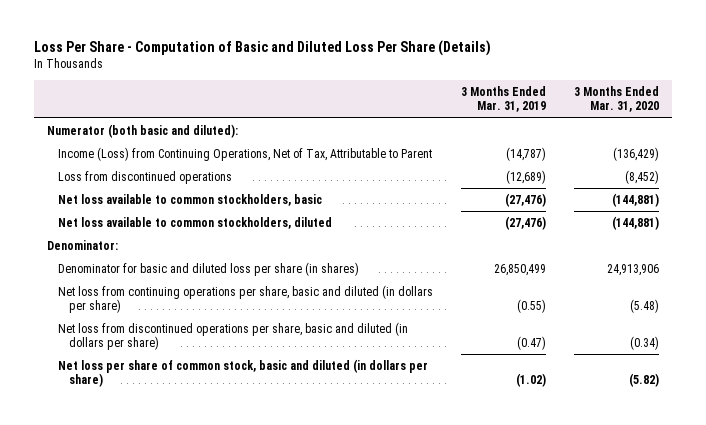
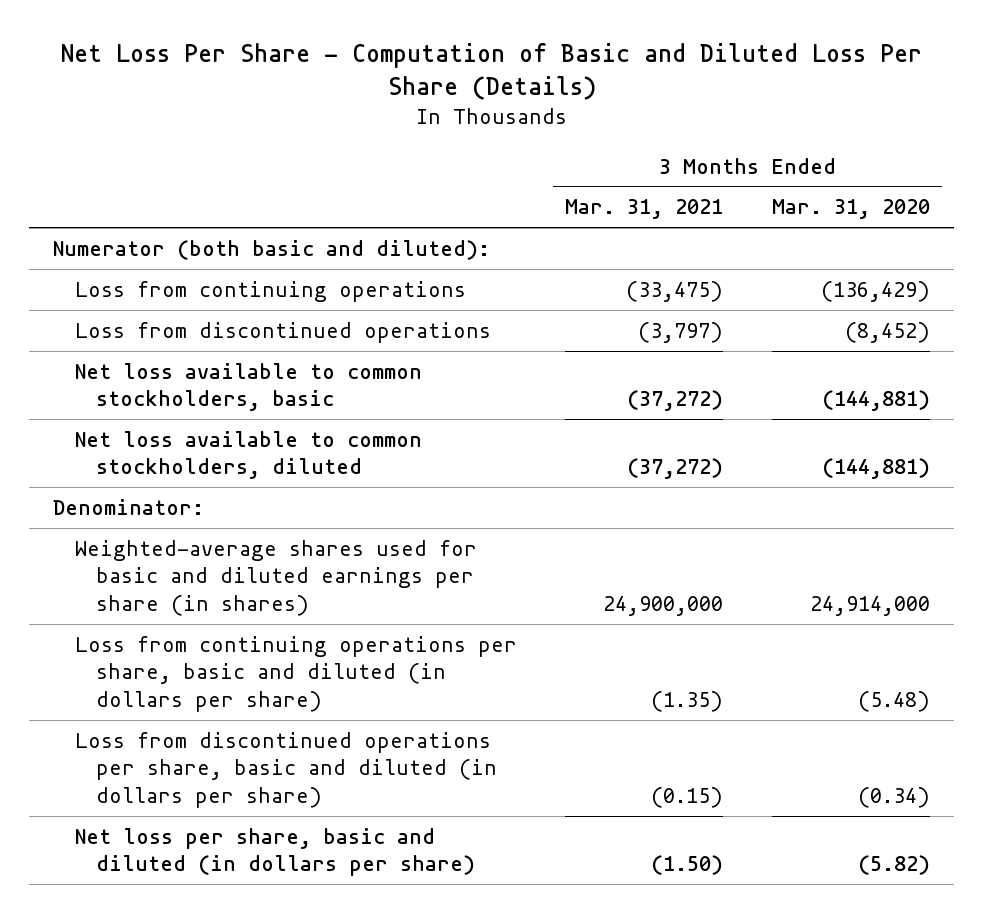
[33,40,491,57] Loss Per Share - Computation of Basic and Diluted Loss Per Share (Details) -> [60,43,922,101] Net Loss Per Share - Computation of Basic and Diluted Loss Per Share (Details)
[461,86,547,113] 3 Months Ended Mar. 31, 2019 -> none
none -> [565,199,724,220] Mar. 31, 2021
[58,146,433,161] Income (Loss) from Continuing Operations, Net of Tax, Attributable to Parent -> [74,280,466,302] Loss from continuing operations
[58,261,360,276] Denominator for basic and diluted loss per share (in shares) -> [74,539,477,617] Weighted-average shares used for basic and diluted earnings per share (in shares)
[606,263,659,276] 24,913,906 -> [809,596,930,617] 24,914,000
[58,284,434,314] Net loss from continuing operations per share, basic and diluted (in dollars per share) -> [74,635,517,713] Loss from continuing operations per share, basic and diluted (in dollars per share)
[58,321,409,351] Net loss from discontinued operations per share, basic and diluted (in dollars per share) -> [74,731,498,809] Loss from discontinued operations per share, basic and diluted (in dollars per share)
[58,358,429,388] Net loss per share of common stock, basic and diluted (in dollars per share) -> [74,827,476,877] Net loss per share, basic and diluted (in dollars per share)

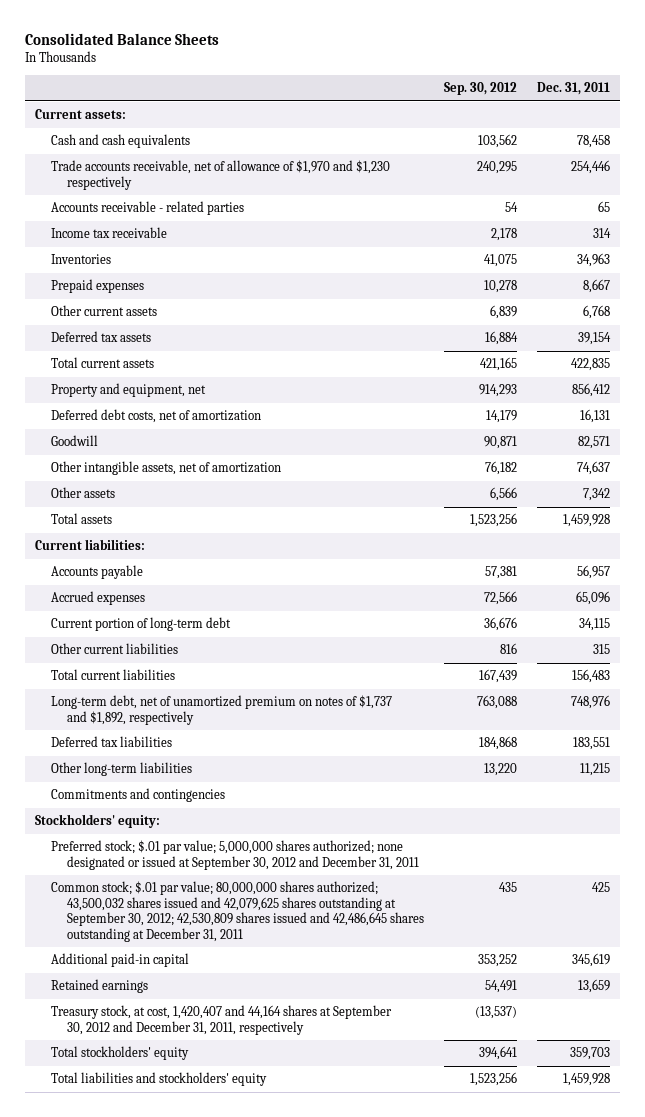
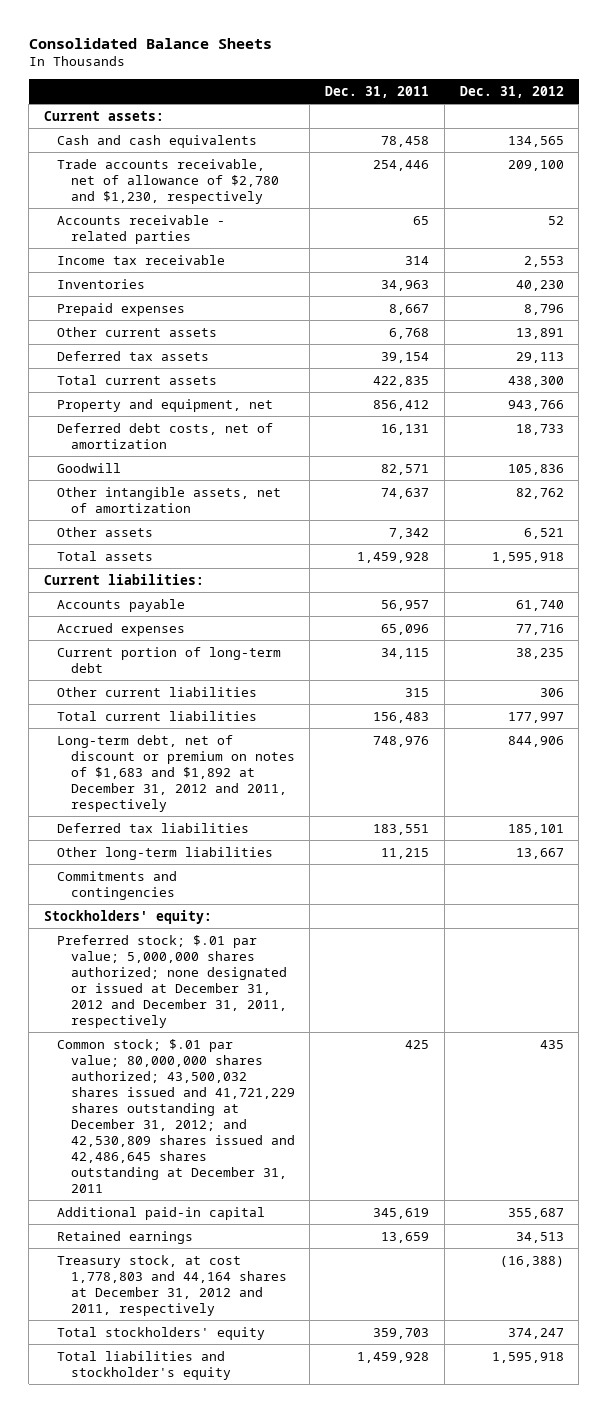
[443,81,517,95] Sep. 30, 2012 -> none
none -> [459,85,564,98] Dec. 31, 2012
[51,160,391,190] Trade accounts receivable, net of allowance of $1,970 and $1,230 respectively -> [57,158,279,204] Trade accounts receivable, net of allowance of $2,780 and $1,230, respectively
[51,695,393,725] Long-term debt, net of unamortized premium on notes of $1,737 and $1,892, respectively -> [57,734,295,812] Long-term debt, net of discount or premium on notes of $1,683 and $1,892 at December 31, 2012 and 2011, respectively
[51,840,420,870] Preferred stock; $.01 par value; 5,000,000 shares authorized; none designated or issued at September 30, 2012 and December 31, 2011 -> [57,934,287,1028] Preferred stock; $.01 par value; 5,000,000 shares authorized; none designated or issued at December 31, 2012 and December 31, 2011, respectively
[51,881,425,942] Common stock; $.01 par value; 80,000,000 shares authorized; 43,500,032 shares issued and 42,079,625 shares outstanding at September 30, 2012; 42,530,809 shares issued and 42,486,645 shares outstanding at December 31, 2011 -> [57,1038,295,1193] Common stock; $.01 par value; 80,000,000 shares authorized; 43,500,032 shares issued and 41,721,229 shares outstanding at December 31, 2012; and 42,530,809 shares issued and 42,486,645 shares outstanding at December 31, 2011
[51,1005,393,1035] Treasury stock, at cost, 1,420,407 and 44,164 shares at September 30, 2012 and December 31, 2011, respectively -> [57,1254,287,1316] Treasury stock, at cost 1,778,803 and 44,164 shares at December 31, 2012 and 2011, respectively
[51,1072,268,1087] Total liabilities and stockholders' equity -> [57,1350,231,1380] Total liabilities and stockholder's equity

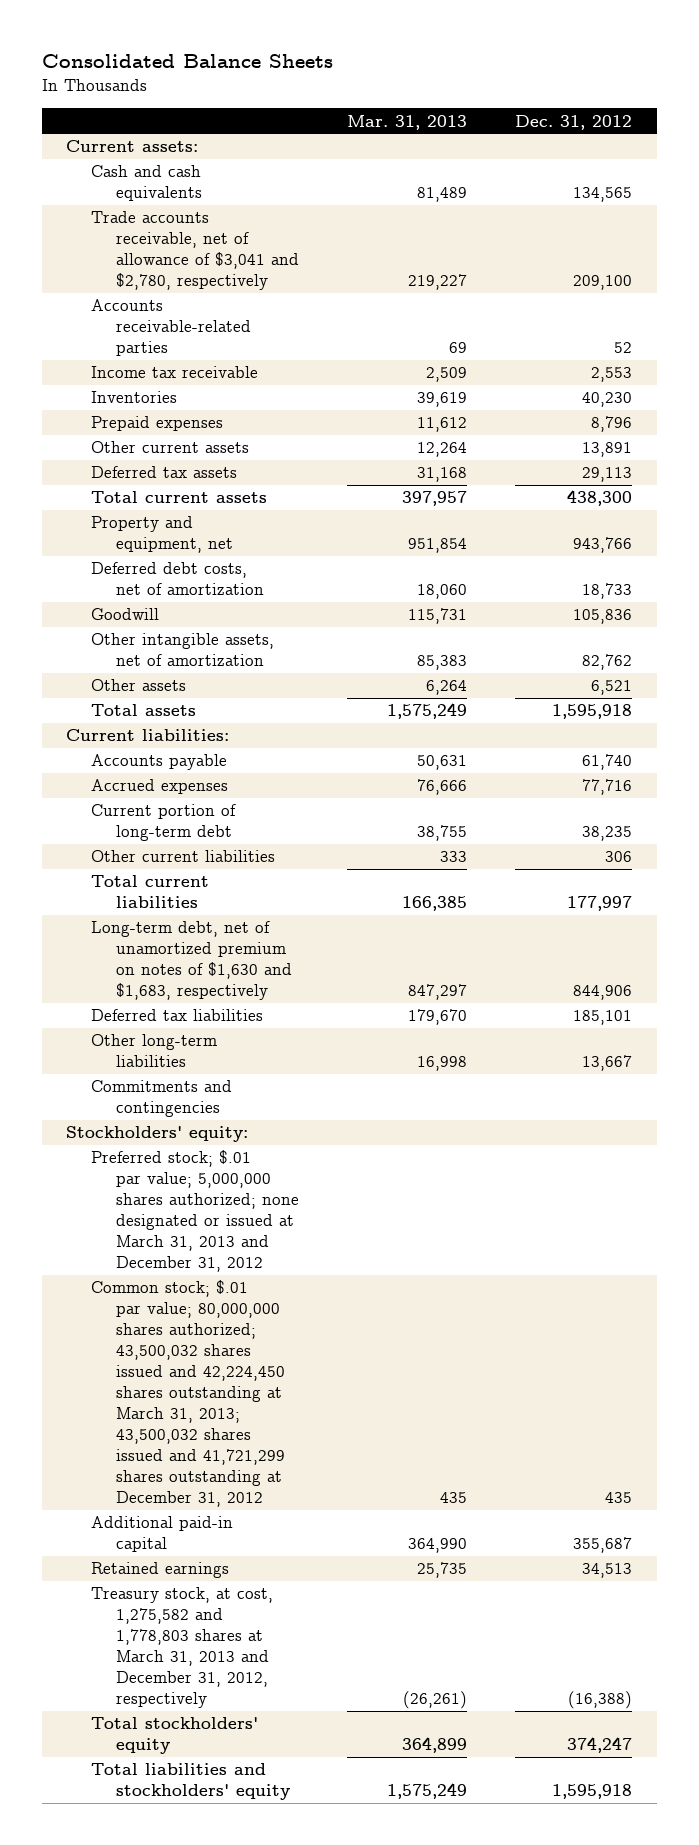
[325,85,430,98] Dec. 31, 2011 -> none
none -> [346,114,467,130] Mar. 31, 2013
[57,158,279,204] Trade accounts receivable, net of allowance of $2,780 and $1,230, respectively -> [90,211,299,291] Trade accounts receivable, net of allowance of $3,041 and $2,780, respectively
[57,214,226,244] Accounts receivable - related parties -> [90,299,251,357] Accounts receivable-related parties
[57,734,295,812] Long-term debt, net of discount or premium on notes of $1,683 and $1,892 at December 31, 2012 and 2011, respectively -> [90,921,292,1001] Long-term debt, net of unamortized premium on notes of $1,630 and $1,683, respectively
[57,934,287,1028] Preferred stock; $.01 par value; 5,000,000 shares authorized; none designated or issued at December 31, 2012 and December 31, 2011, respectively -> [90,1150,299,1273] Preferred stock; $.01 par value; 5,000,000 shares authorized; none designated or issued at March 31, 2013 and December 31, 2012
[57,1038,295,1193] Common stock; $.01 par value; 80,000,000 shares authorized; 43,500,032 shares issued and 41,721,229 shares outstanding at December 31, 2012; and 42,530,809 shares issued and 42,486,645 shares outstanding at December 31, 2011 -> [90,1280,285,1508] Common stock; $.01 par value; 80,000,000 shares authorized; 43,500,032 shares issued and 42,224,450 shares outstanding at March 31, 2013; 43,500,032 shares issued and 41,721,299 shares outstanding at December 31, 2012
[57,1254,287,1316] Treasury stock, at cost 1,778,803 and 44,164 shares at December 31, 2012 and 2011, respectively -> [90,1587,273,1709] Treasury stock, at cost, 1,275,582 and 1,778,803 shares at March 31, 2013 and December 31, 2012, respectively
[57,1350,231,1380] Total liabilities and stockholder's equity -> [90,1763,290,1801] Total liabilities and stockholders' equity

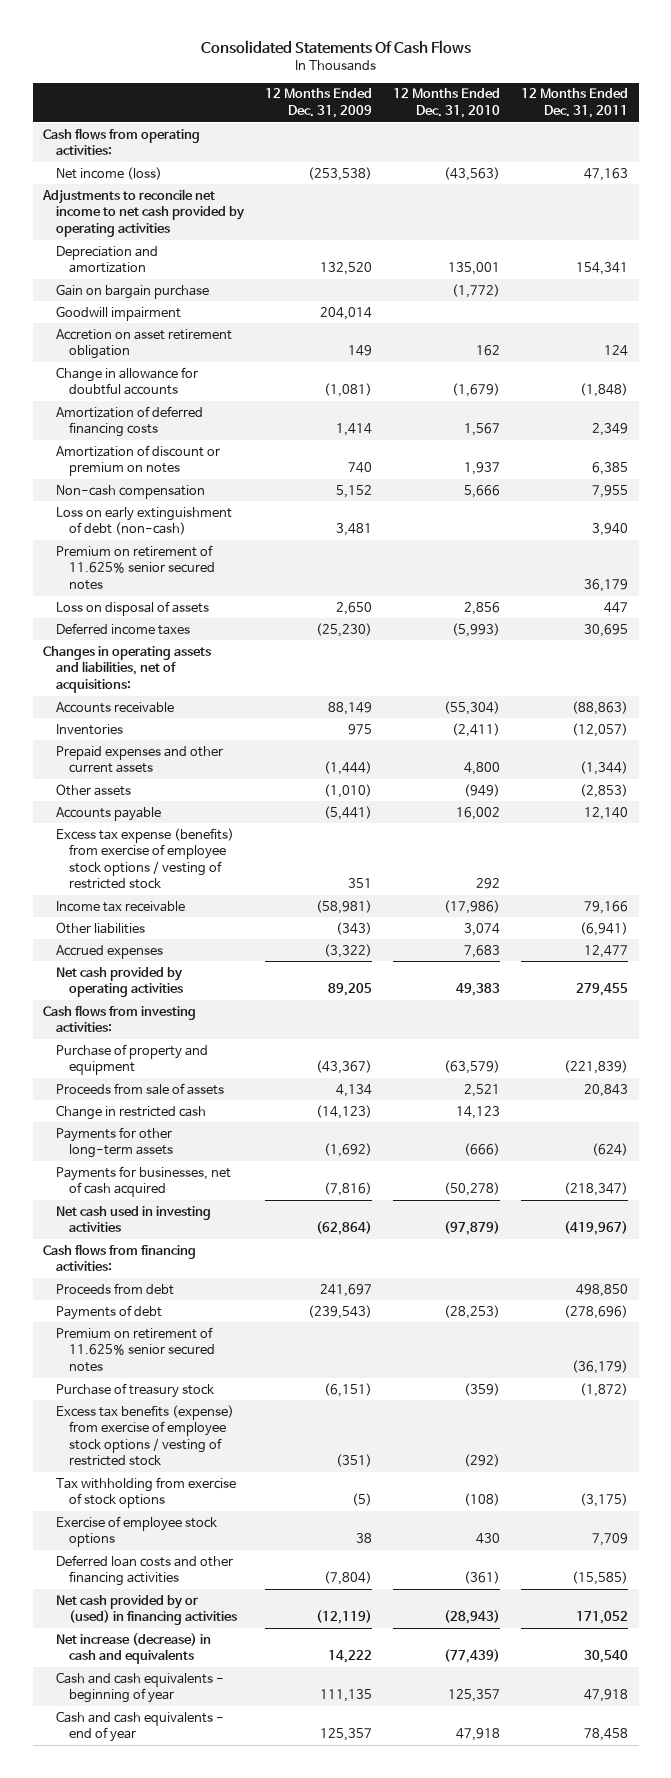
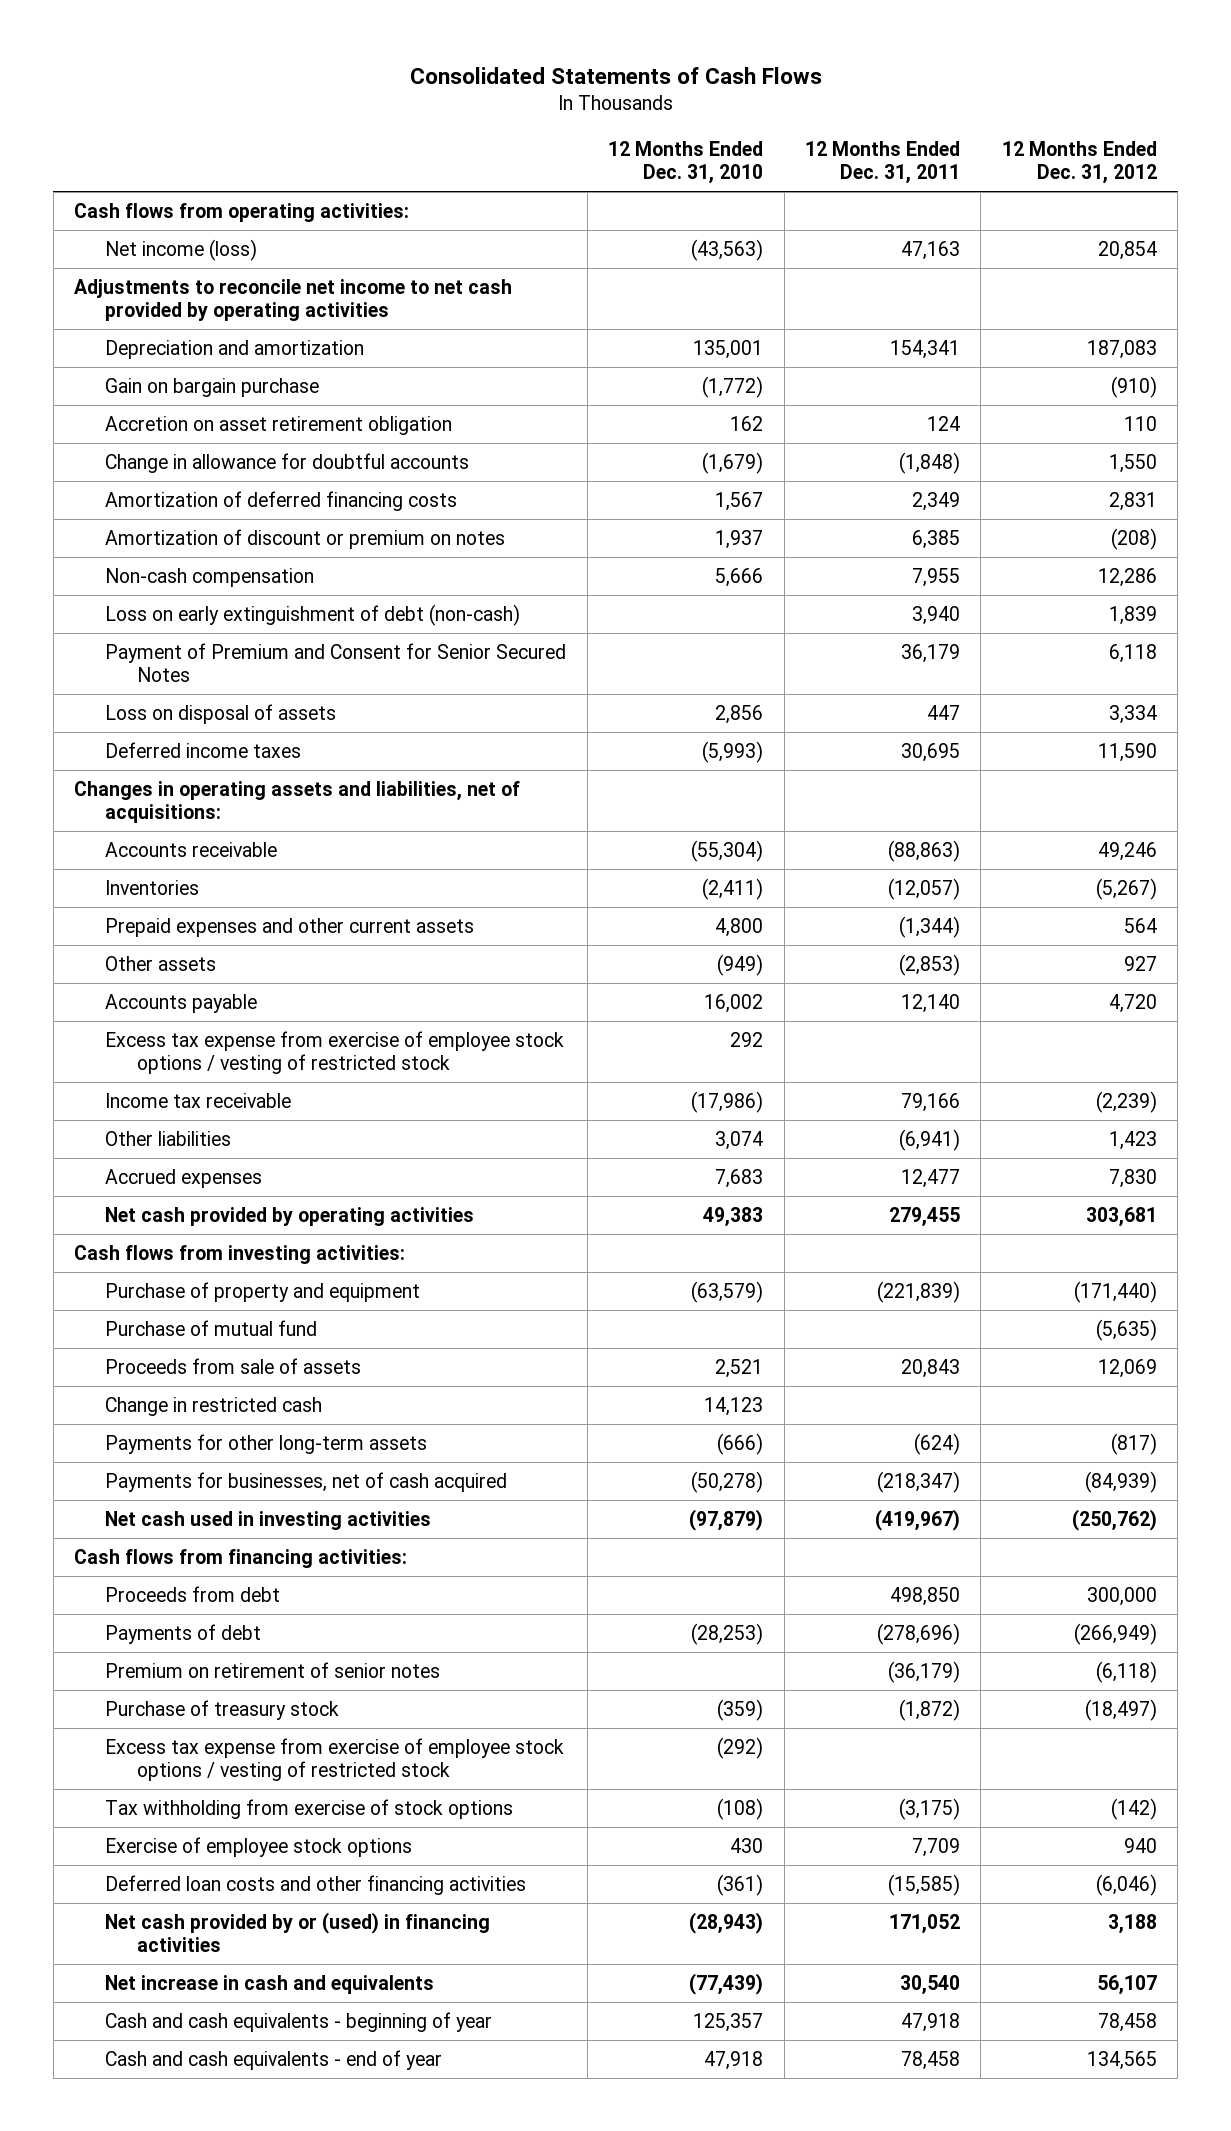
[200,39,471,54] Consolidated Statements Of Cash Flows -> [409,66,822,84] Consolidated Statements of Cash Flows
[264,88,372,118] 12 Months Ended Dec. 31, 2009 -> none
none -> [1001,140,1157,185] 12 Months Ended Dec. 31, 2012
[55,305,181,321] Goodwill impairment -> none
[55,544,215,590] Premium on retirement of 11.625% senior secured notes -> [105,642,567,683] Payment of Premium and Consent for Senior Secured Notes
[55,827,234,890] Excess tax expense (benefits) from exercise of employee stock options / vesting of restricted stock -> [105,1030,565,1075] Excess tax expense from exercise of employee stock options / vesting of restricted stock
none -> [105,1319,318,1336] Purchase of mutual fund
[55,1326,215,1372] Premium on retirement of 11.625% senior secured notes -> [105,1661,441,1678] Premium on retirement of senior notes
[55,1404,234,1467] Excess tax benefits (expense) from exercise of employee stock options / vesting of restricted stock -> [105,1737,565,1782] Excess tax expense from exercise of employee stock options / vesting of restricted stock
[55,1632,211,1665] Net increase (decrease) in cash and equivalents -> [105,1974,435,1994] Net increase in cash and equivalents

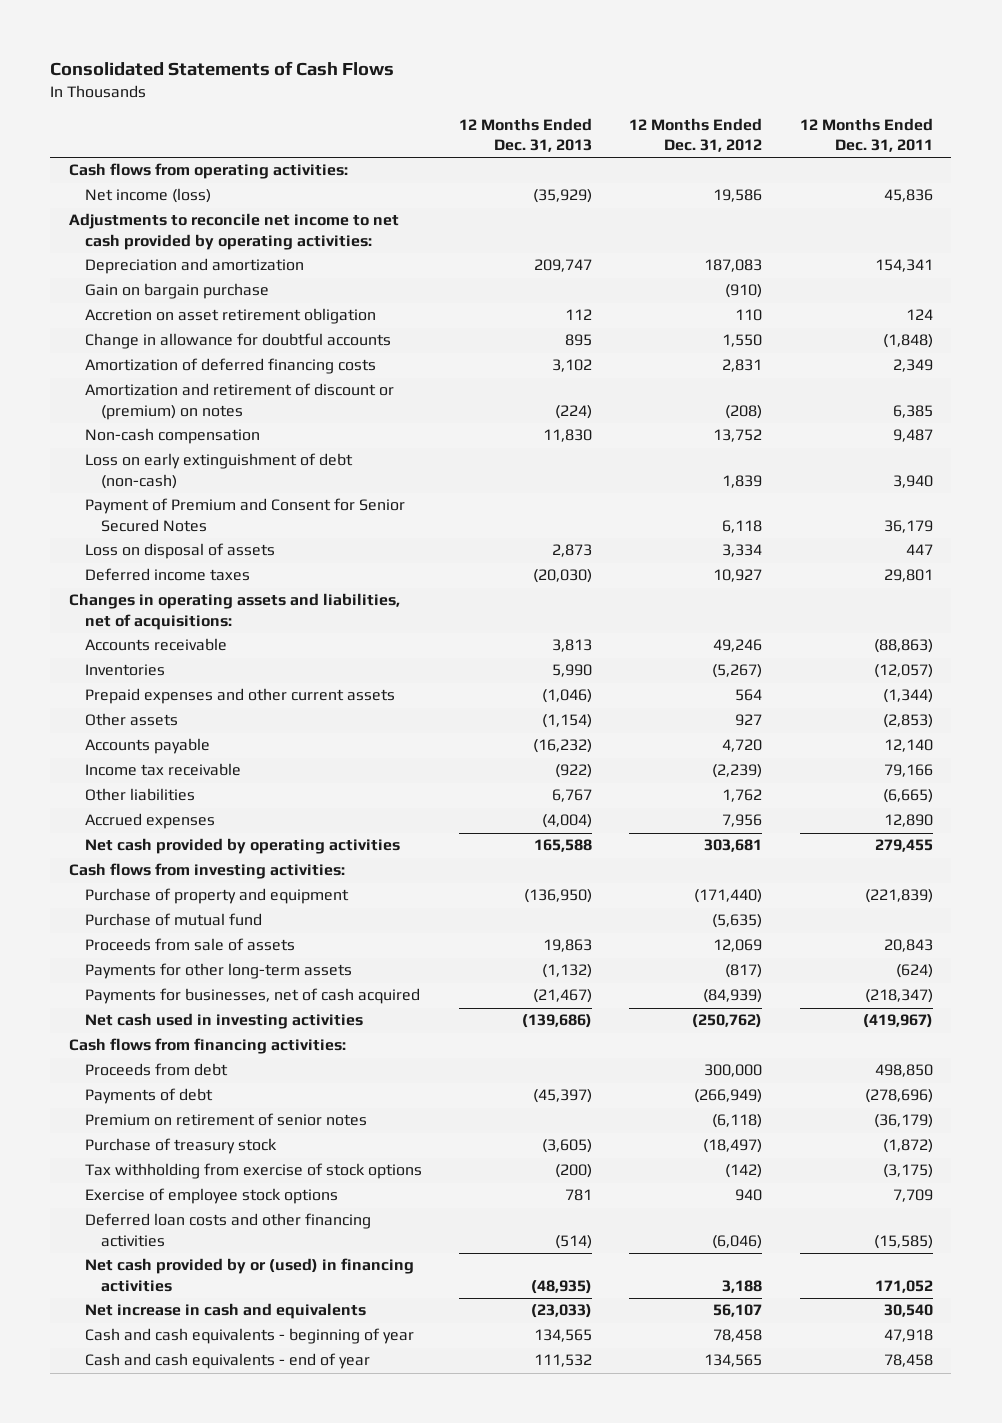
[608,140,764,185] 12 Months Ended Dec. 31, 2010 -> none
none -> [459,118,593,153] 12 Months Ended Dec. 31, 2013
[901,240,961,260] 47,163 -> [883,189,933,203] 45,836
[1097,240,1157,260] 20,854 -> [713,189,763,203] 19,586
[74,278,513,322] Adjustments to reconcile net income to net cash provided by operating activities -> [68,213,399,250] Adjustments to reconcile net income to net cash provided by operating activities:
[105,528,506,549] Amortization of discount or premium on notes -> [84,383,394,420] Amortization and retirement of discount or (premium) on notes
[912,567,961,587] 7,955 -> [892,429,933,443] 9,487
[1097,567,1157,587] 12,286 -> [713,429,763,443] 13,752
[901,742,961,762] 30,695 -> [883,569,933,583] 29,801
[1097,742,1157,762] 11,590 -> [713,569,763,583] 10,927
[105,1030,565,1075] Excess tax expense from exercise of employee stock options / vesting of restricted stock -> none
[899,1128,961,1151] (6,941) -> [882,789,933,804] (6,665)
[1108,1130,1157,1150] 1,423 -> [722,789,763,803] 1,762
[901,1168,961,1188] 12,477 -> [883,814,933,828] 12,890
[1108,1168,1157,1188] 7,830 -> [722,814,763,828] 7,956
[105,1396,323,1416] Change in restricted cash -> none
[105,1737,565,1782] Excess tax expense from exercise of employee stock options / vesting of restricted stock -> none

